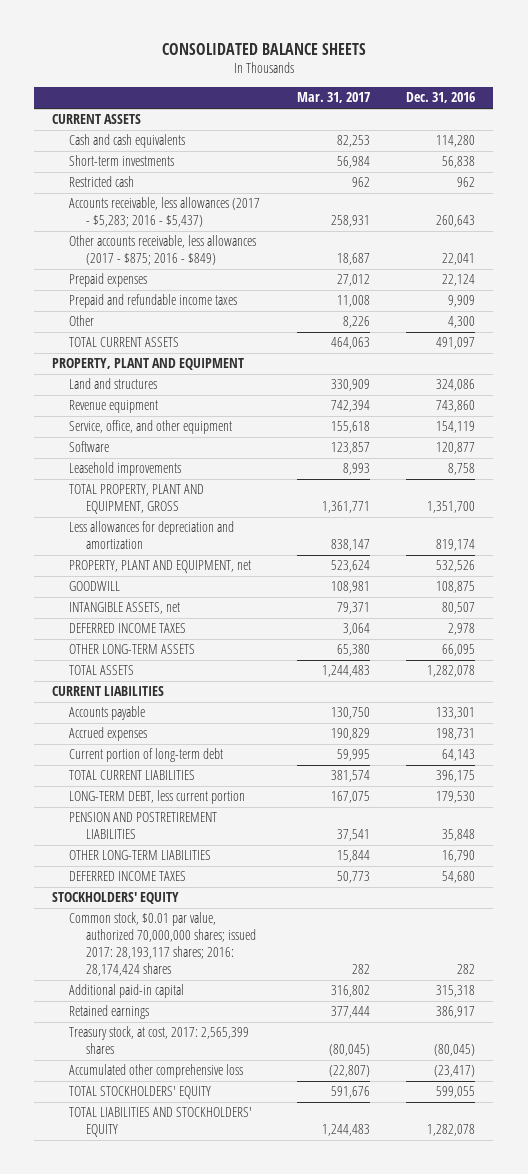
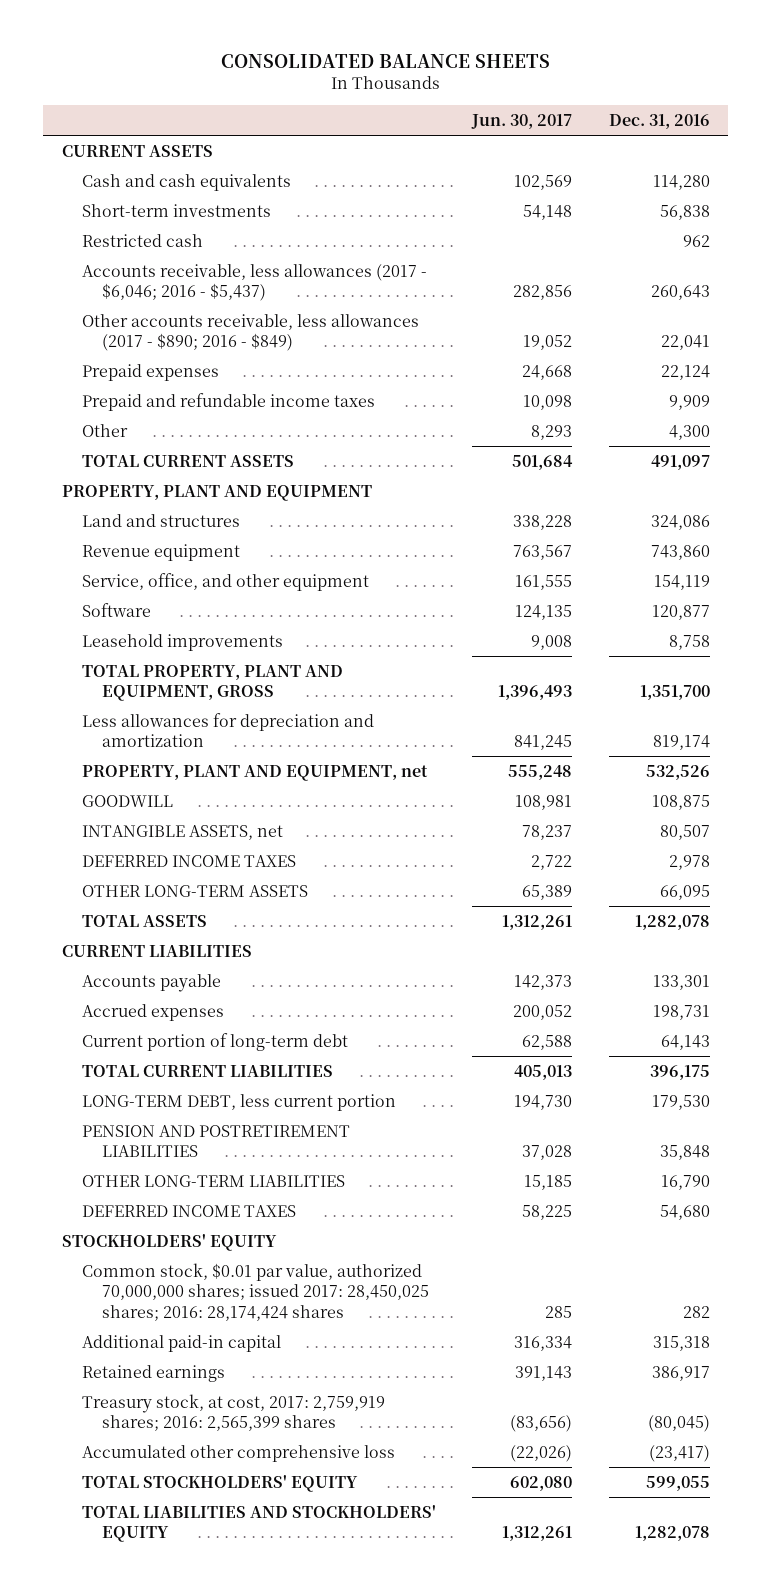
[296,92,370,104] Mar. 31, 2017 -> none
none -> [471,114,573,130] Jun. 30, 2017
[69,197,261,228] Accounts receivable, less allowances (2017 - $5,283; 2016 - $5,437) -> [81,263,427,302] Accounts receivable, less allowances (2017 - $6,046; 2016 - $5,437)
[69,235,257,266] Other accounts receivable, less allowances (2017 - $875; 2016 - $849) -> [81,313,419,352] Other accounts receivable, less allowances (2017 - $890; 2016 - $849)
[69,912,256,977] Common stock, $0.01 par value, authorized 70,000,000 shares; issued 2017: 28,193,117 shares; 2016: 28,174,424 shares -> [81,1262,429,1321] Common stock, $0.01 par value, authorized 70,000,000 shares; issued 2017: 28,450,025 shares; 2016: 28,174,424 shares
[69,1026,250,1055] Treasury stock, at cost, 2017: 2,565,399 shares -> [81,1393,385,1432] Treasury stock, at cost, 2017: 2,759,919 shares; 2016: 2,565,399 shares

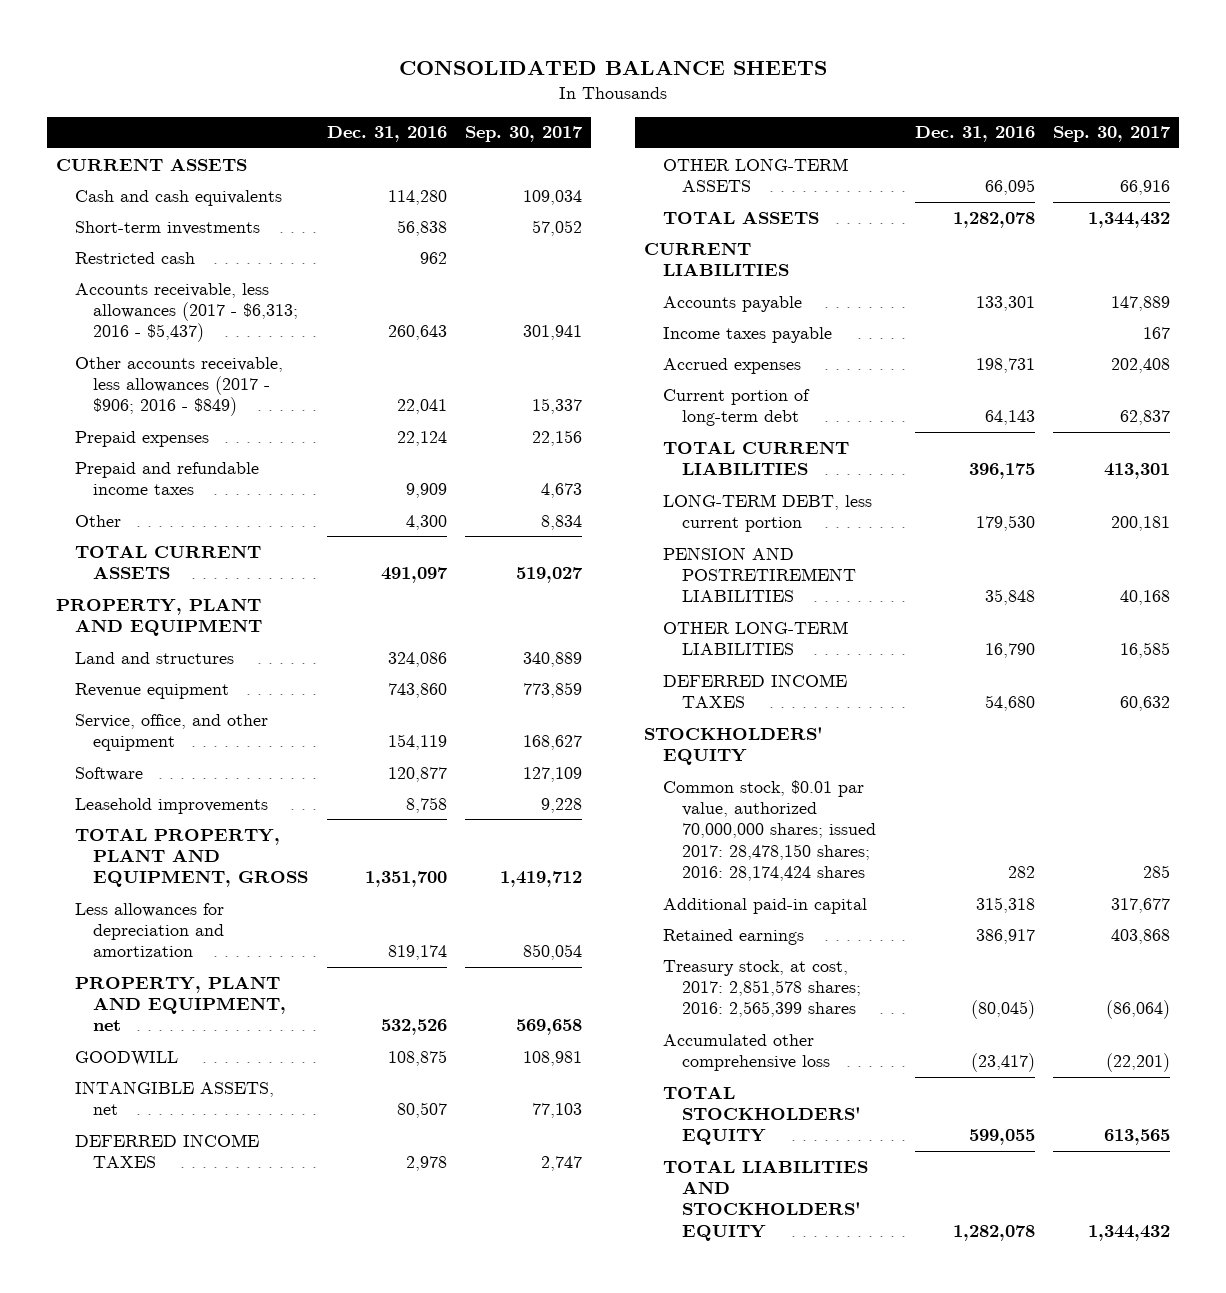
[471,114,573,130] Jun. 30, 2017 -> none
none -> [464,126,583,143] Sep. 30, 2017
[81,263,427,302] Accounts receivable, less allowances (2017 - $6,046; 2016 - $5,437) -> [74,282,299,343] Accounts receivable, less allowances (2017 - $6,313; 2016 - $5,437)
[81,313,419,352] Other accounts receivable, less allowances (2017 - $890; 2016 - $849) -> [74,356,283,417] Other accounts receivable, less allowances (2017 - $906; 2016 - $849)
none -> [662,326,832,343] Income taxes payable
[81,1262,429,1321] Common stock, $0.01 par value, authorized 70,000,000 shares; issued 2017: 28,450,025 shares; 2016: 28,174,424 shares -> [662,779,876,882] Common stock, $0.01 par value, authorized 70,000,000 shares; issued 2017: 28,478,150 shares; 2016: 28,174,424 shares
[81,1393,385,1432] Treasury stock, at cost, 2017: 2,759,919 shares; 2016: 2,565,399 shares -> [662,959,861,1018] Treasury stock, at cost, 2017: 2,851,578 shares; 2016: 2,565,399 shares

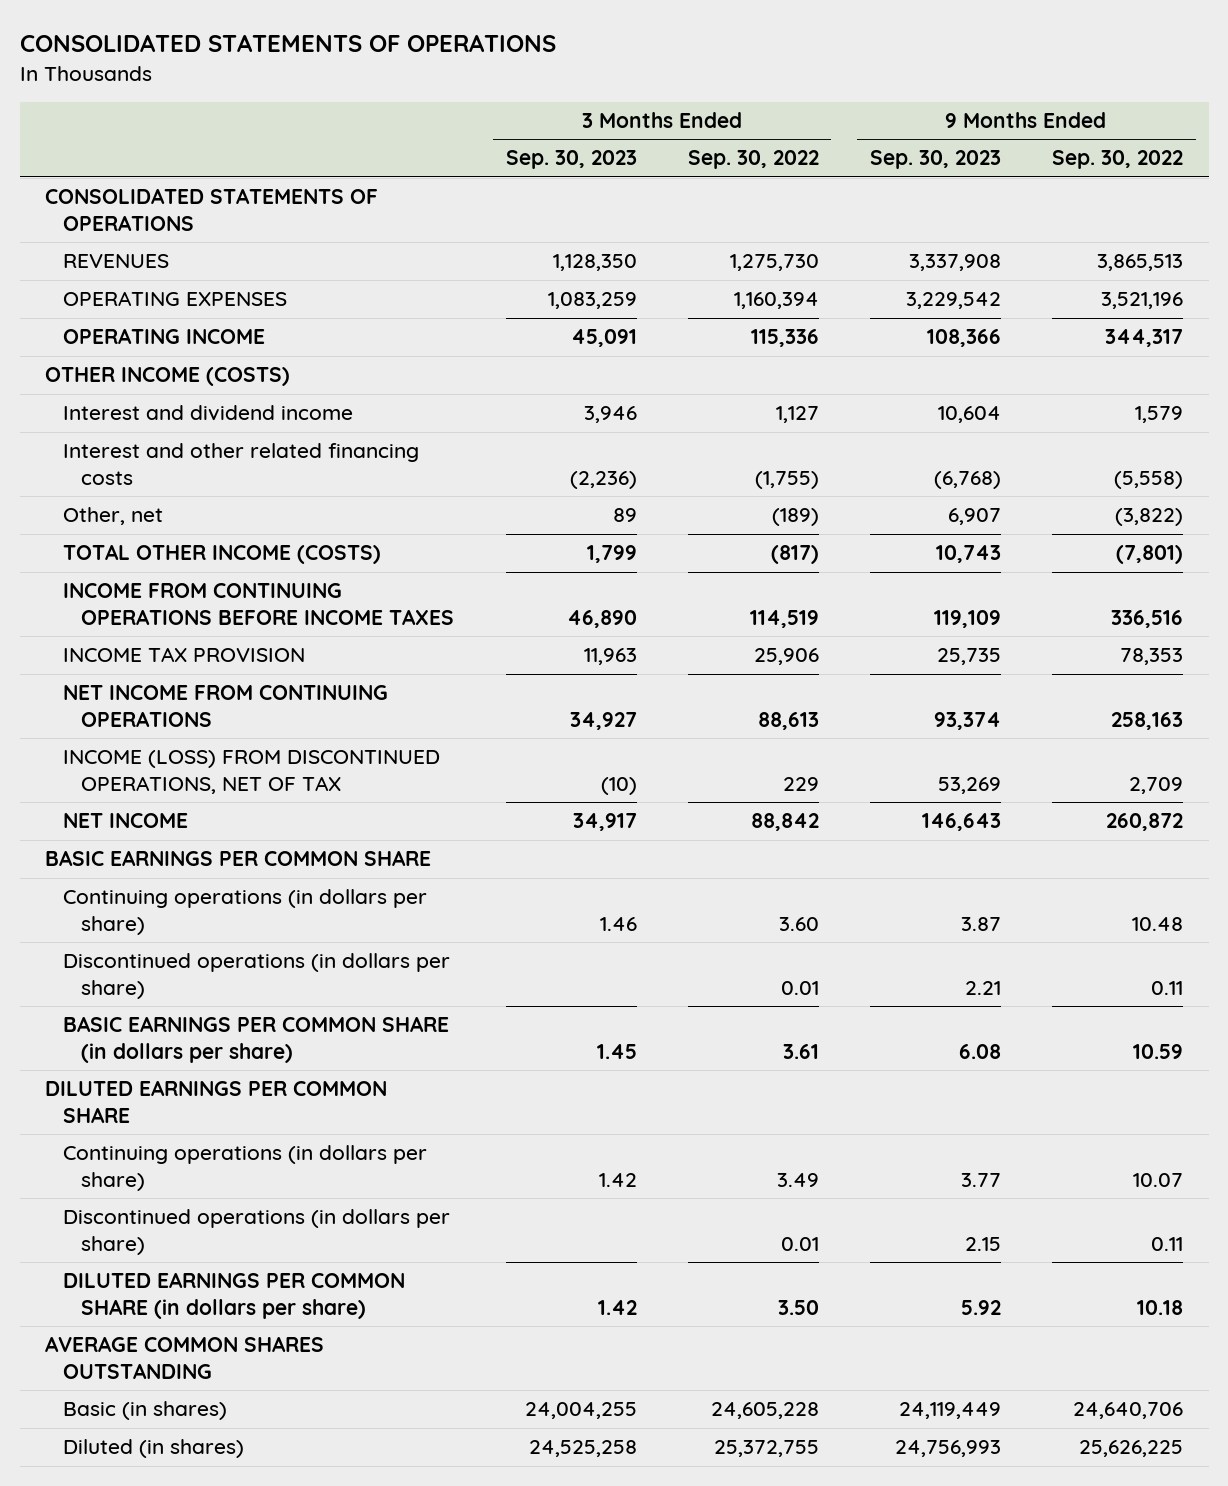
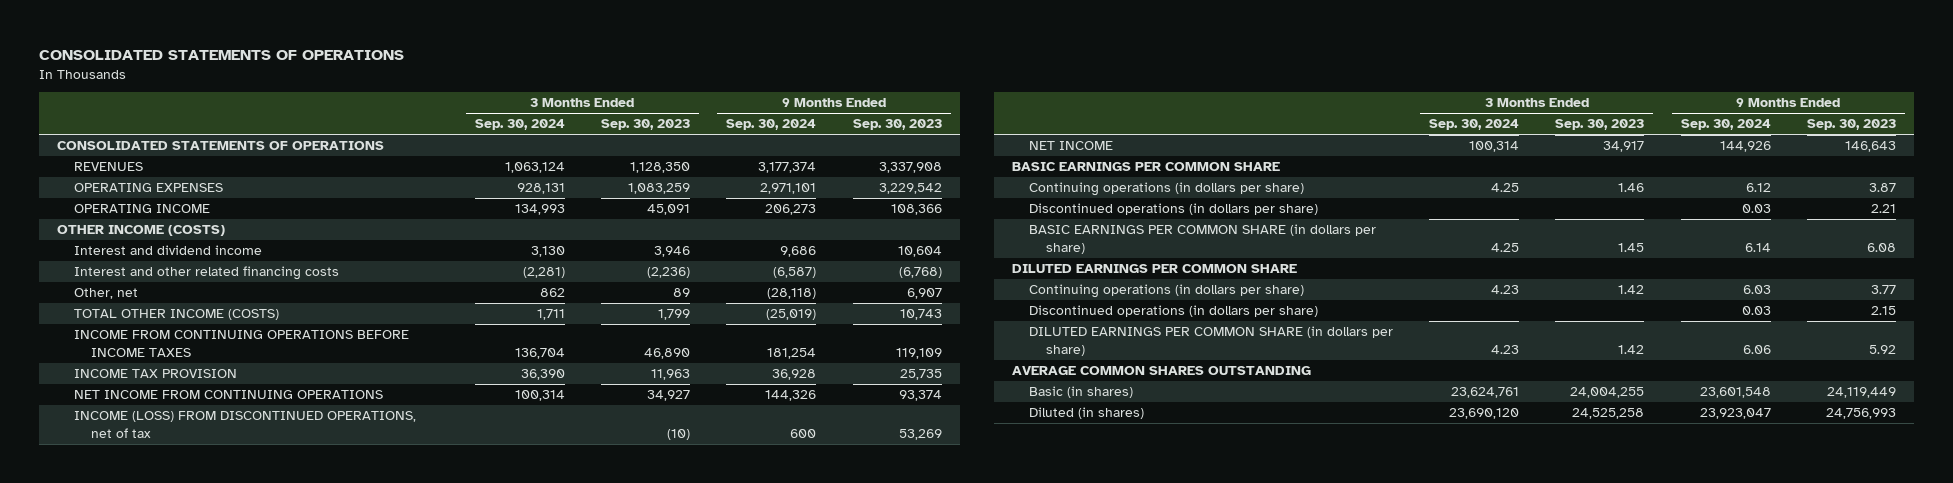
[687,150,819,170] Sep. 30, 2022 -> none
[1052,150,1184,170] Sep. 30, 2022 -> none
none -> [474,119,565,131] Sep. 30, 2024
none -> [726,119,817,131] Sep. 30, 2024
[63,750,441,794] INCOME (LOSS) FROM DISCONTINUED OPERATIONS, NET OF TAX -> [74,411,417,438] INCOME (LOSS) FROM DISCONTINUED OPERATIONS, net of tax

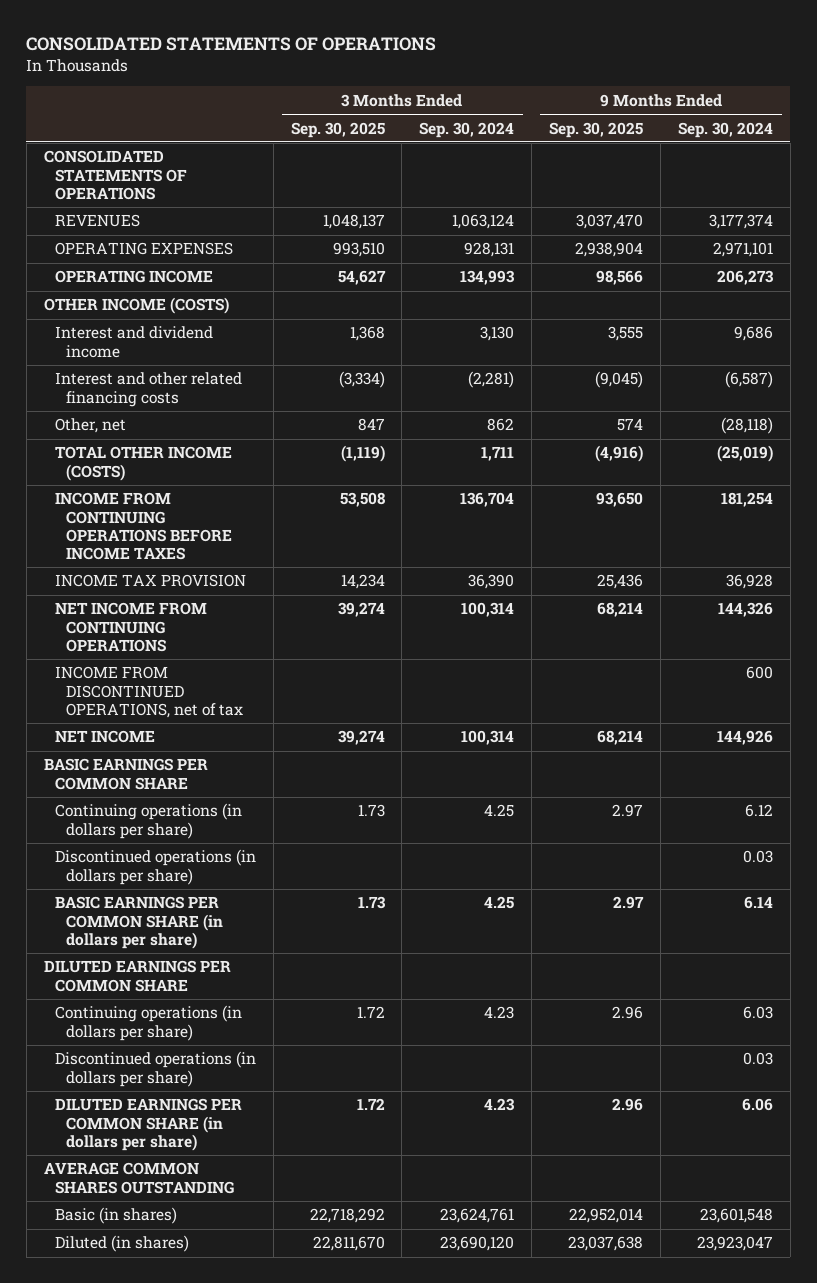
[601,119,691,131] Sep. 30, 2023 -> none
[852,119,942,131] Sep. 30, 2023 -> none
none -> [290,121,385,138] Sep. 30, 2025
none -> [549,121,644,138] Sep. 30, 2025
[74,411,417,438] INCOME (LOSS) FROM DISCONTINUED OPERATIONS, net of tax -> [54,666,244,718] INCOME FROM DISCONTINUED OPERATIONS, net of tax

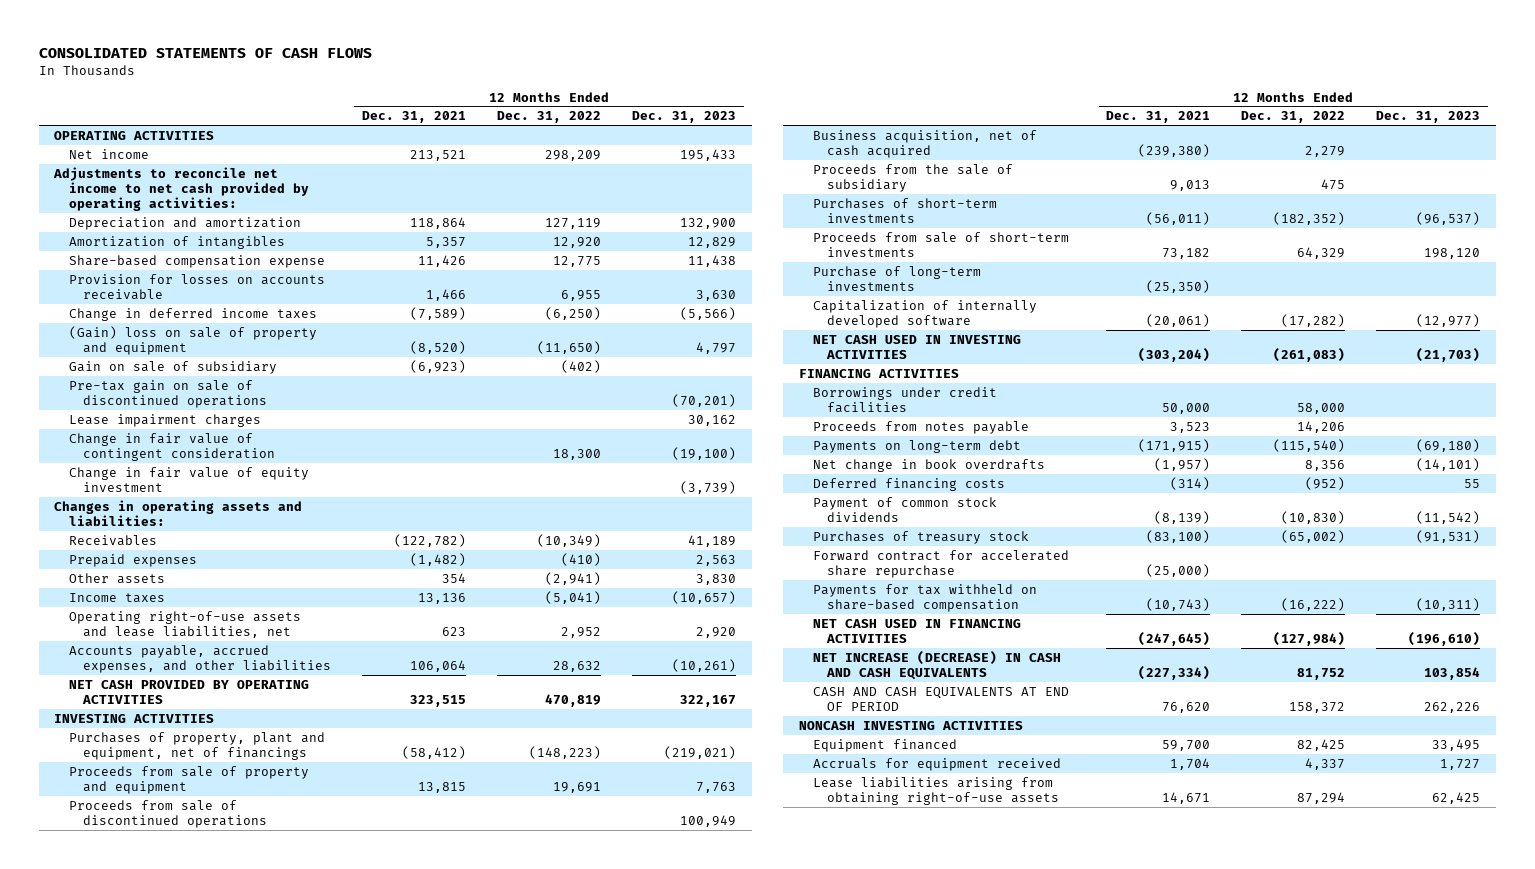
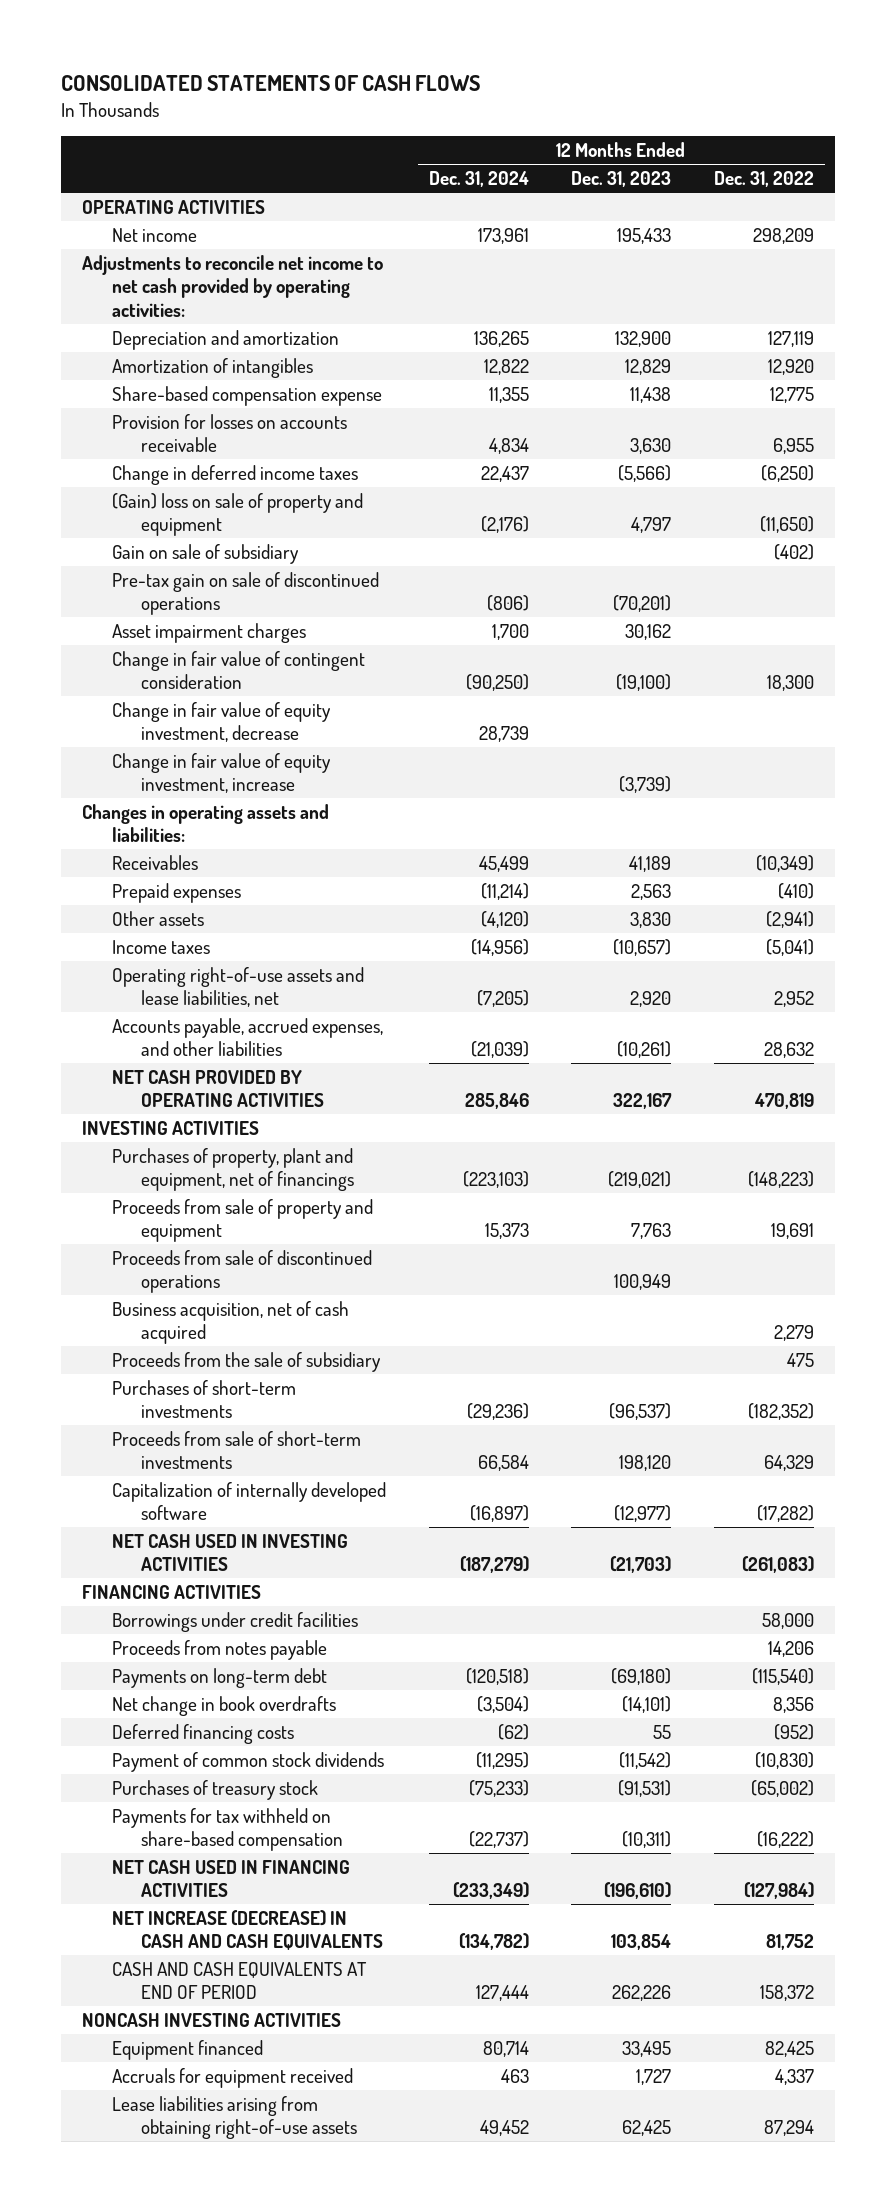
[362,111,467,124] Dec. 31, 2021 -> none
none -> [428,171,529,188] Dec. 31, 2024
[68,413,261,427] Lease impairment charges -> [111,623,306,644] Asset impairment charges
none -> [111,702,331,743] Change in fair value of equity investment, decrease
[68,466,309,493] Change in fair value of equity investment -> [111,753,331,794] Change in fair value of equity investment, increase
[813,265,982,292] Purchase of long-term investments -> none
[813,549,1070,579] Forward contract for accelerated share repurchase -> none

